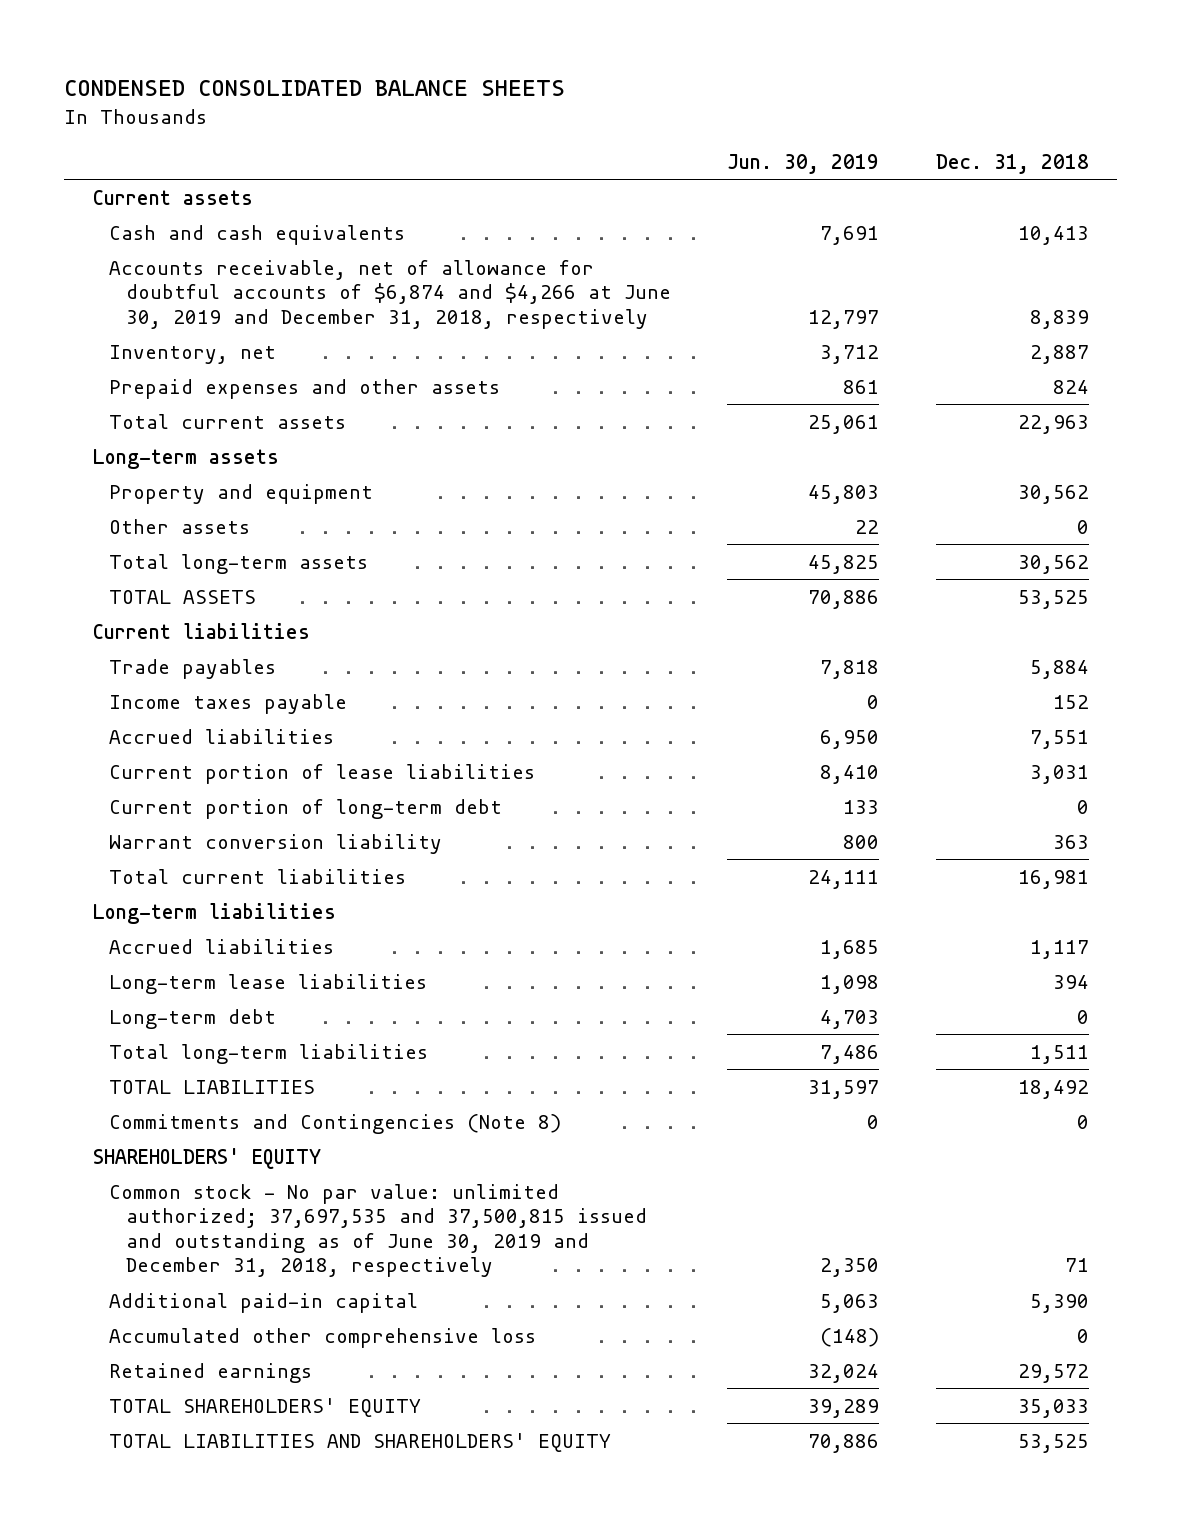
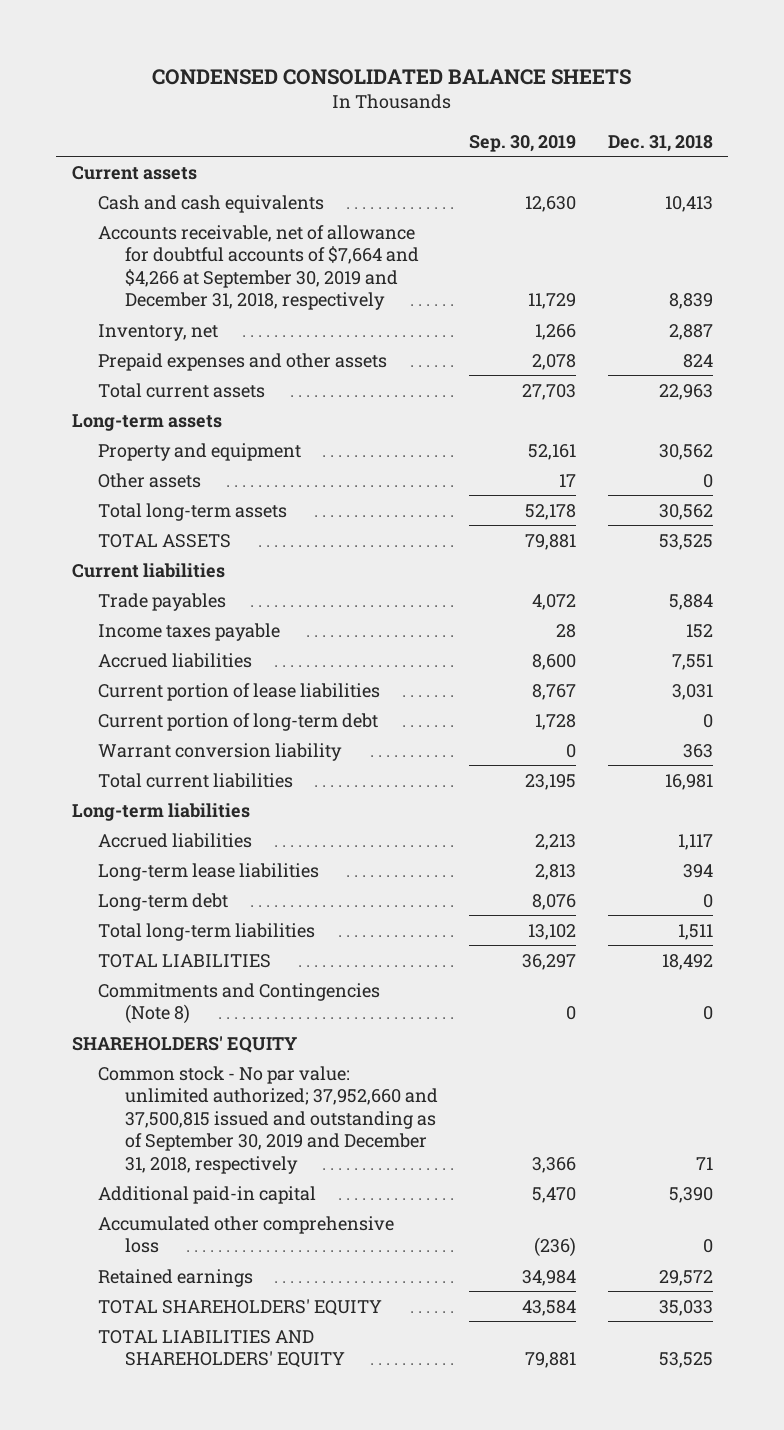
[727,153,880,174] Jun. 30, 2019 -> none
none -> [469,134,577,152] Sep. 30, 2019
[109,259,671,329] Accounts receivable, net of allowance for doubtful accounts of $6,874 and $4,266 at June 30, 2019 and December 31, 2018, respectively -> [98,224,419,311] Accounts receivable, net of allowance for doubtful accounts of $7,664 and $4,266 at September 30, 2019 and December 31, 2018, respectively
[109,1183,647,1278] Common stock - No par value: unlimited authorized; 37,697,535 and 37,500,815 issued and outstanding as of June 30, 2019 and December 31, 2018, respectively -> [98,1065,438,1174] Common stock - No par value: unlimited authorized; 37,952,660 and 37,500,815 issued and outstanding as of September 30, 2019 and December 31, 2018, respectively

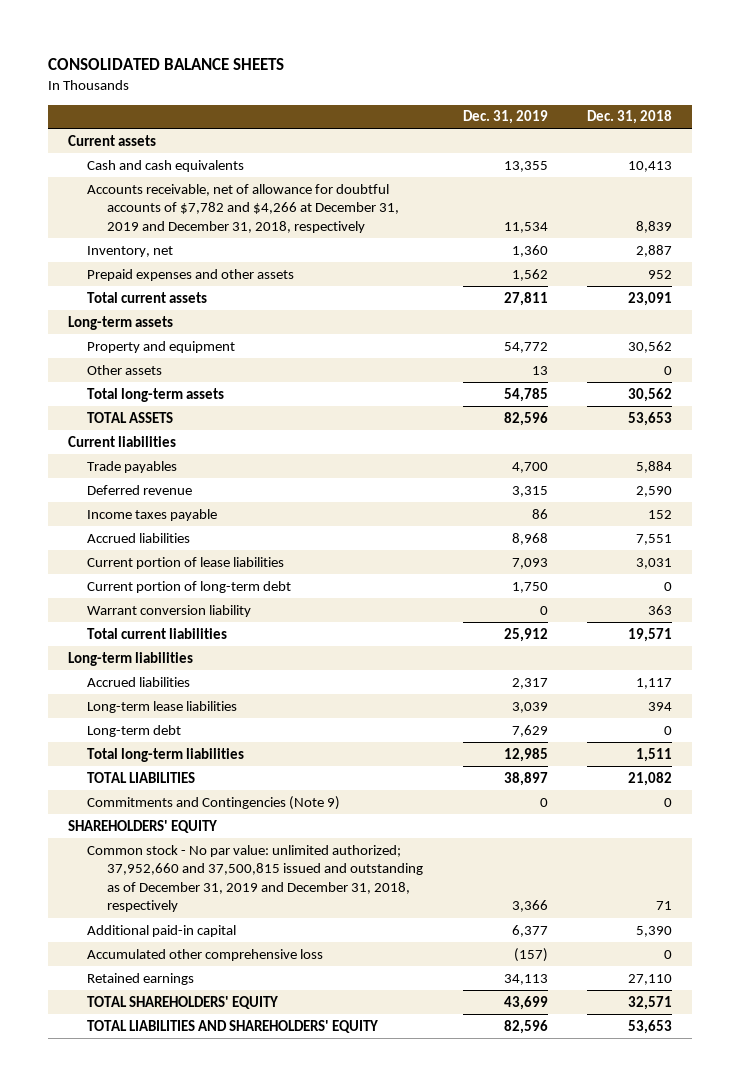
[152,68,632,85] CONDENSED CONSOLIDATED BALANCE SHEETS -> [47,58,284,71] CONSOLIDATED BALANCE SHEETS
[469,134,577,152] Sep. 30, 2019 -> none
none -> [462,110,548,125] Dec. 31, 2019
[98,224,419,311] Accounts receivable, net of allowance for doubtful accounts of $7,664 and $4,266 at September 30, 2019 and December 31, 2018, respectively -> [87,183,399,233] Accounts receivable, net of allowance for doubtful accounts of $7,782 and $4,266 at December 31, 2019 and December 31, 2018, respectively
[682,353,713,368] 824 -> [648,269,673,279] 952
[658,383,713,400] 22,963 -> [628,291,673,306] 23,091
[658,533,713,550] 53,525 -> [628,411,673,426] 53,653
none -> [87,484,193,495] Deferred revenue
[664,773,713,790] 16,981 -> [628,627,673,642] 19,571
[661,953,713,970] 18,492 -> [628,771,673,786] 21,082
[98,982,381,1025] Commitments and Contingencies (Note 8) -> [87,795,341,810] Commitments and Contingencies (Note 9)
[98,1065,438,1174] Common stock - No par value: unlimited authorized; 37,952,660 and 37,500,815 issued and outstanding as of September 30, 2019 and December 31, 2018, respectively -> [87,844,423,913] Common stock - No par value: unlimited authorized; 37,952,660 and 37,500,815 issued and outstanding as of December 31, 2019 and December 31, 2018, respectively
[658,1269,713,1286] 29,572 -> [628,973,673,985] 27,110
[658,1299,713,1316] 35,033 -> [628,995,673,1010] 32,571
[658,1352,713,1369] 53,525 -> [628,1019,673,1034] 53,653

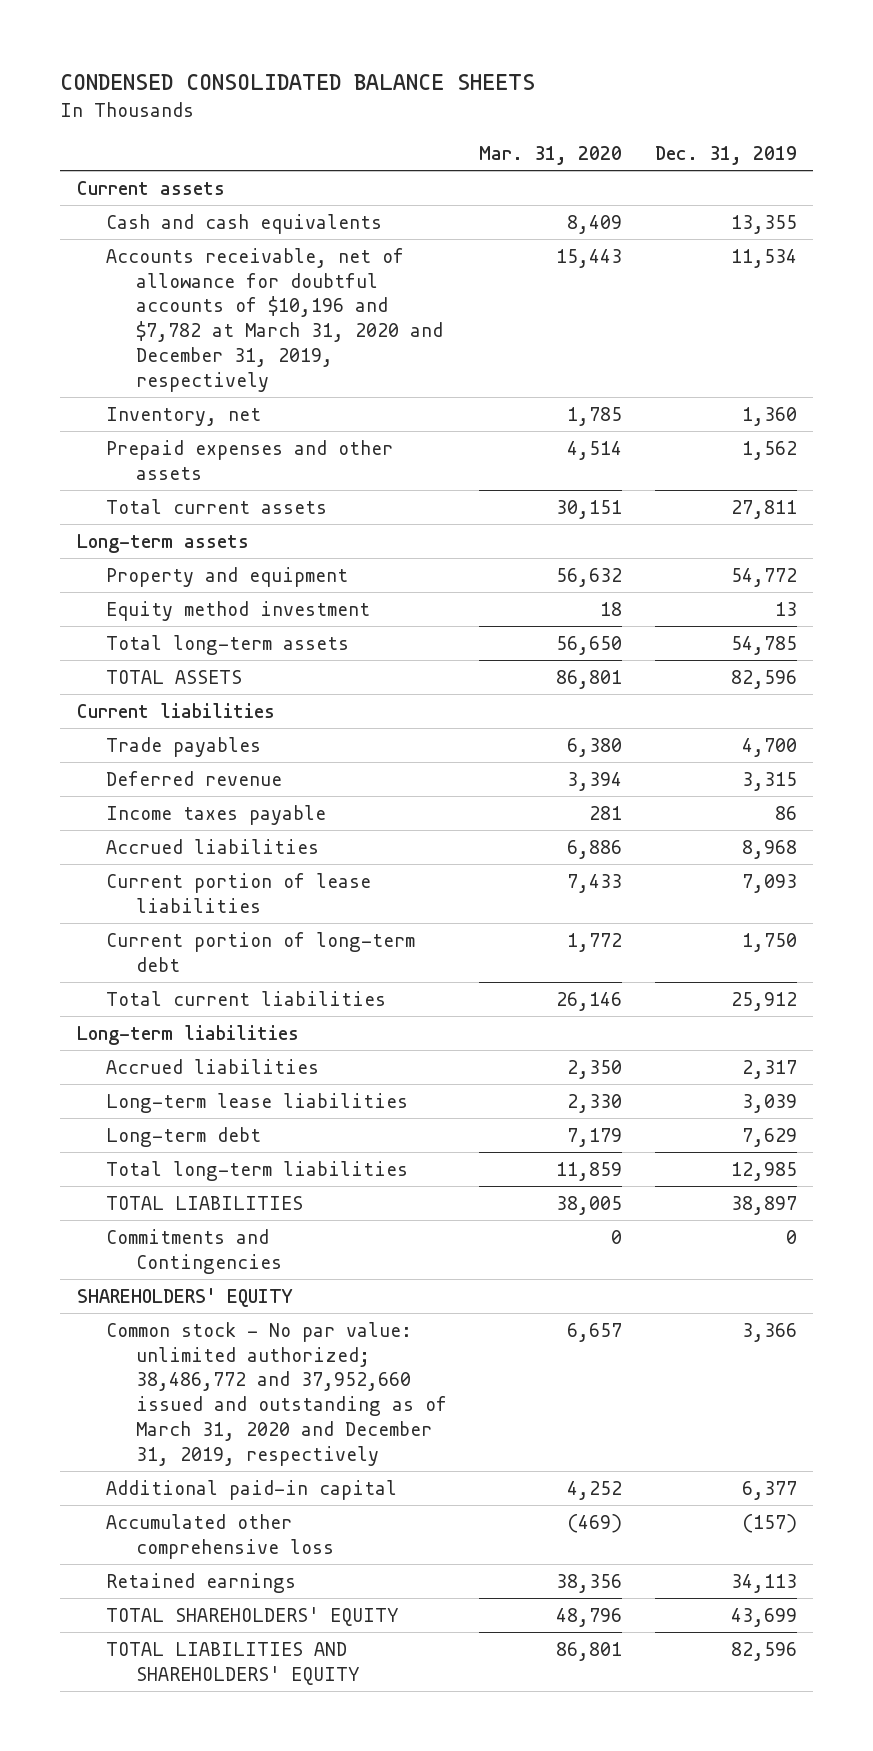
[47,58,284,71] CONSOLIDATED BALANCE SHEETS -> [60,74,536,91] CONDENSED CONSOLIDATED BALANCE SHEETS
[587,110,673,125] Dec. 31, 2018 -> none
none -> [479,145,623,165] Mar. 31, 2020
[87,183,399,233] Accounts receivable, net of allowance for doubtful accounts of $7,782 and $4,266 at December 31, 2019 and December 31, 2018, respectively -> [106,247,444,392] Accounts receivable, net of allowance for doubtful accounts of $10,196 and $7,782 at March 31, 2020 and December 31, 2019, respectively
[87,364,163,375] Other assets -> none
none -> [106,600,371,621] Equity method investment
[87,604,252,617] Warrant conversion liability -> none
[87,795,341,810] Commitments and Contingencies (Note 9) -> [106,1228,283,1274] Commitments and Contingencies
[87,844,423,913] Common stock - No par value: unlimited authorized; 37,952,660 and 37,500,815 issued and outstanding as of December 31, 2019 and December 31, 2018, respectively -> [106,1321,448,1466] Common stock - No par value: unlimited authorized; 38,486,772 and 37,952,660 issued and outstanding as of March 31, 2020 and December 31, 2019, respectively

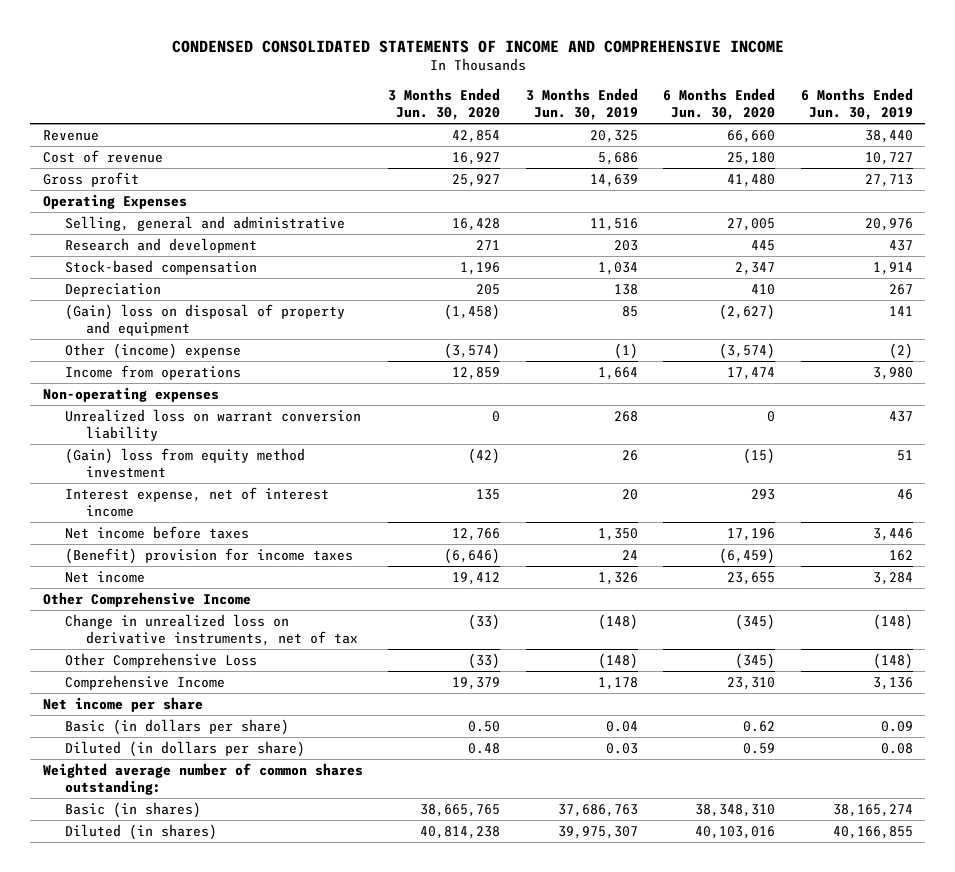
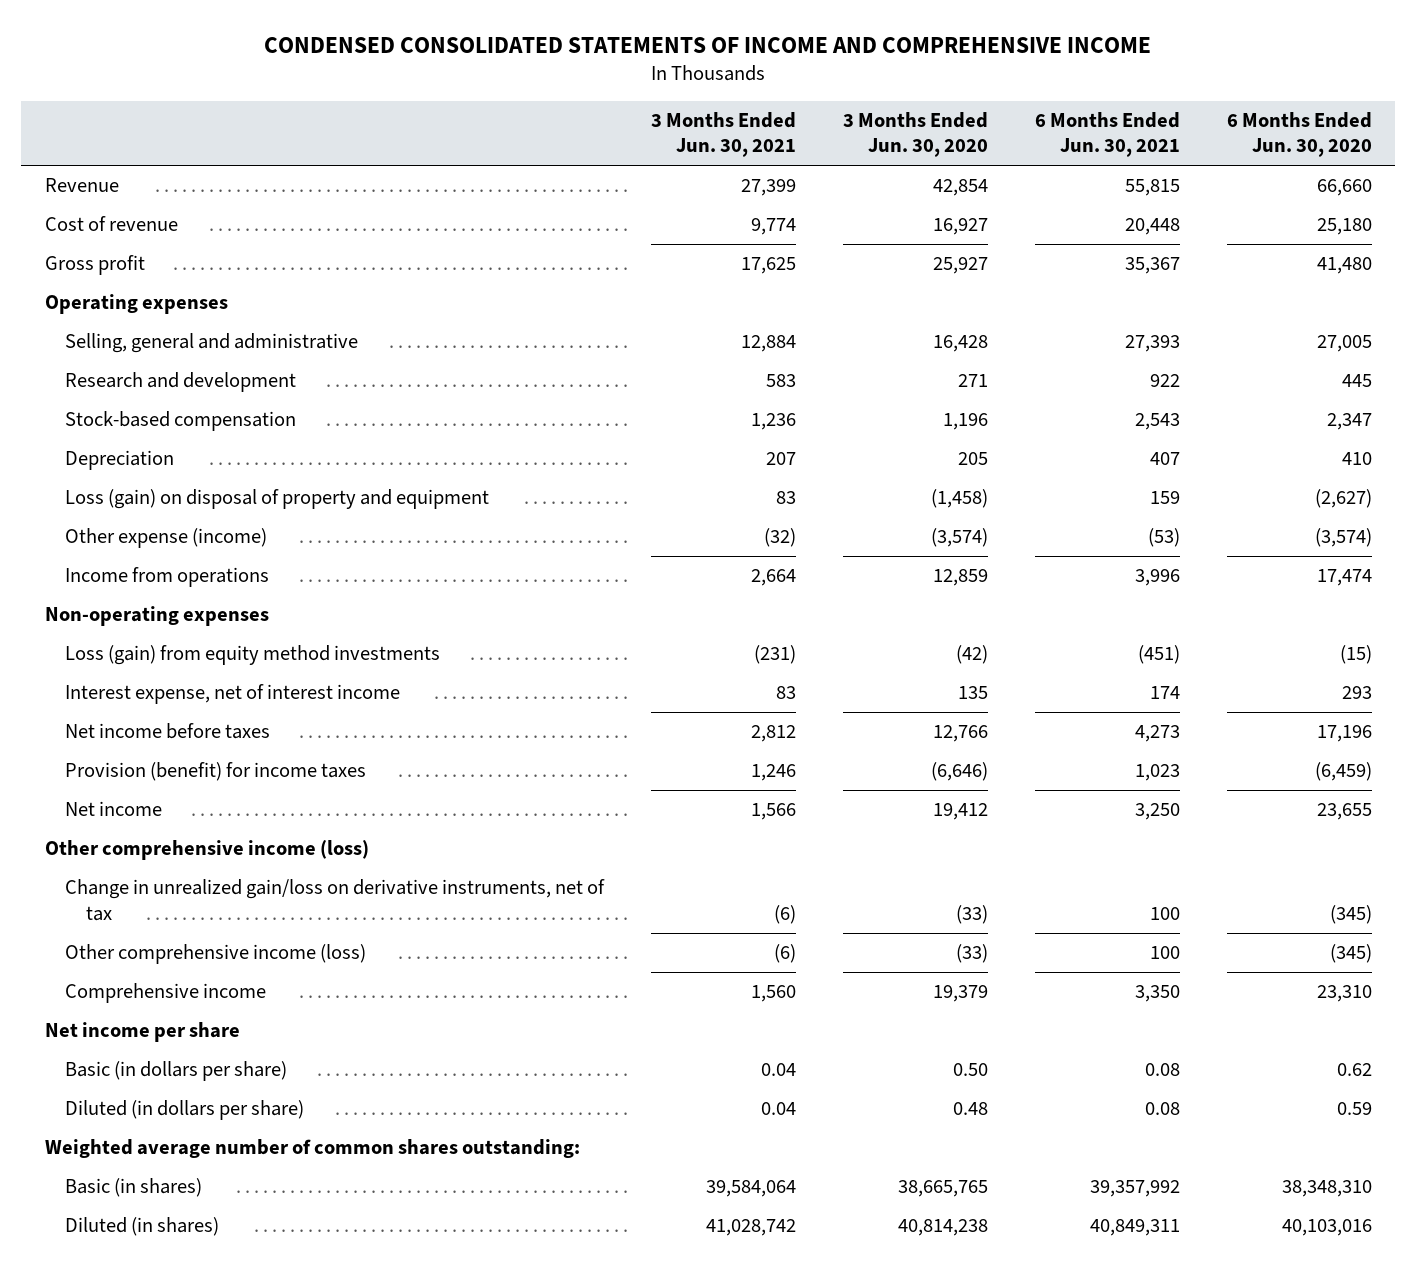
[525,87,638,121] 3 Months Ended Jun. 30, 2019 -> none
[800,87,913,121] 6 Months Ended Jun. 30, 2019 -> none
none -> [651,112,797,158] 3 Months Ended Jun. 30, 2021
none -> [1034,112,1180,158] 6 Months Ended Jun. 30, 2021
[42,193,187,209] Operating Expenses -> [44,294,228,315] Operating expenses
[64,303,345,337] (Gain) loss on disposal of property and equipment -> [65,489,490,510] Loss (gain) on disposal of property and equipment
[64,342,241,359] Other (income) expense -> [65,528,268,549] Other expense (income)
[64,408,361,442] Unrealized loss on warrant conversion liability -> none
[64,447,305,479] (Gain) loss from equity method investment -> [65,645,441,666] Loss (gain) from equity method investments
[64,547,353,564] (Benefit) provision for income taxes -> [65,762,367,782] Provision (benefit) for income taxes
[42,591,251,607] Other Comprehensive Income -> [44,840,369,861] Other comprehensive income (loss)
[64,613,359,647] Change in unrealized loss on derivative instruments, net of tax -> [65,879,606,921] Change in unrealized gain/loss on derivative instruments, net of tax
[64,652,257,668] Other Comprehensive Loss -> [65,944,367,965] Other comprehensive income (loss)
[64,674,225,690] Comprehensive Income -> [65,983,267,1004] Comprehensive income

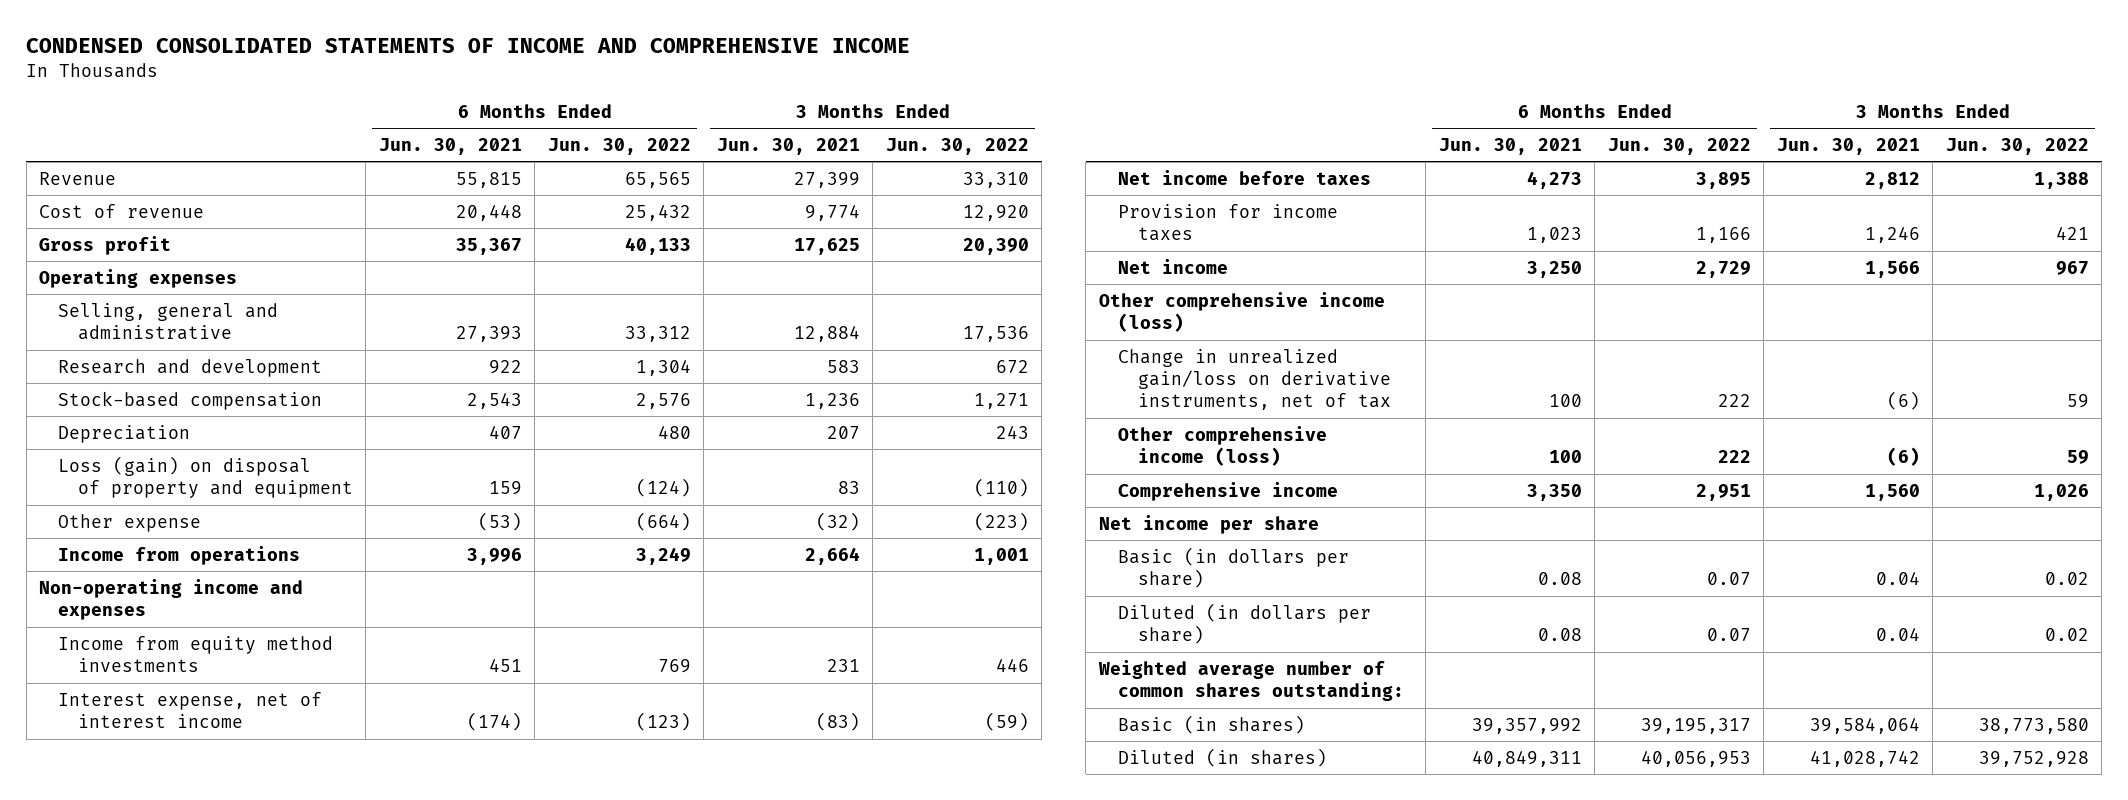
[842,112,988,158] 3 Months Ended Jun. 30, 2020 -> none
[1226,112,1372,158] 6 Months Ended Jun. 30, 2020 -> none
none -> [547,137,691,155] Jun. 30, 2022
none -> [885,137,1029,155] Jun. 30, 2022
[65,528,268,549] Other expense (income) -> [58,513,202,532] Other expense
[44,606,269,627] Non-operating expenses -> [39,578,304,621] Non-operating income and expenses
[65,645,441,666] Loss (gain) from equity method investments -> [58,635,334,673] Income from equity method investments
[754,645,797,665] (231) -> [826,659,860,673] 231
[1137,645,1180,665] (451) -> [488,658,522,673] 451
[776,686,797,700] 83 -> [815,712,860,732] (83)
[1149,686,1180,700] 174 -> [466,712,522,732] (174)
[65,762,367,782] Provision (benefit) for income taxes -> [1118,203,1339,242] Provision for income taxes

